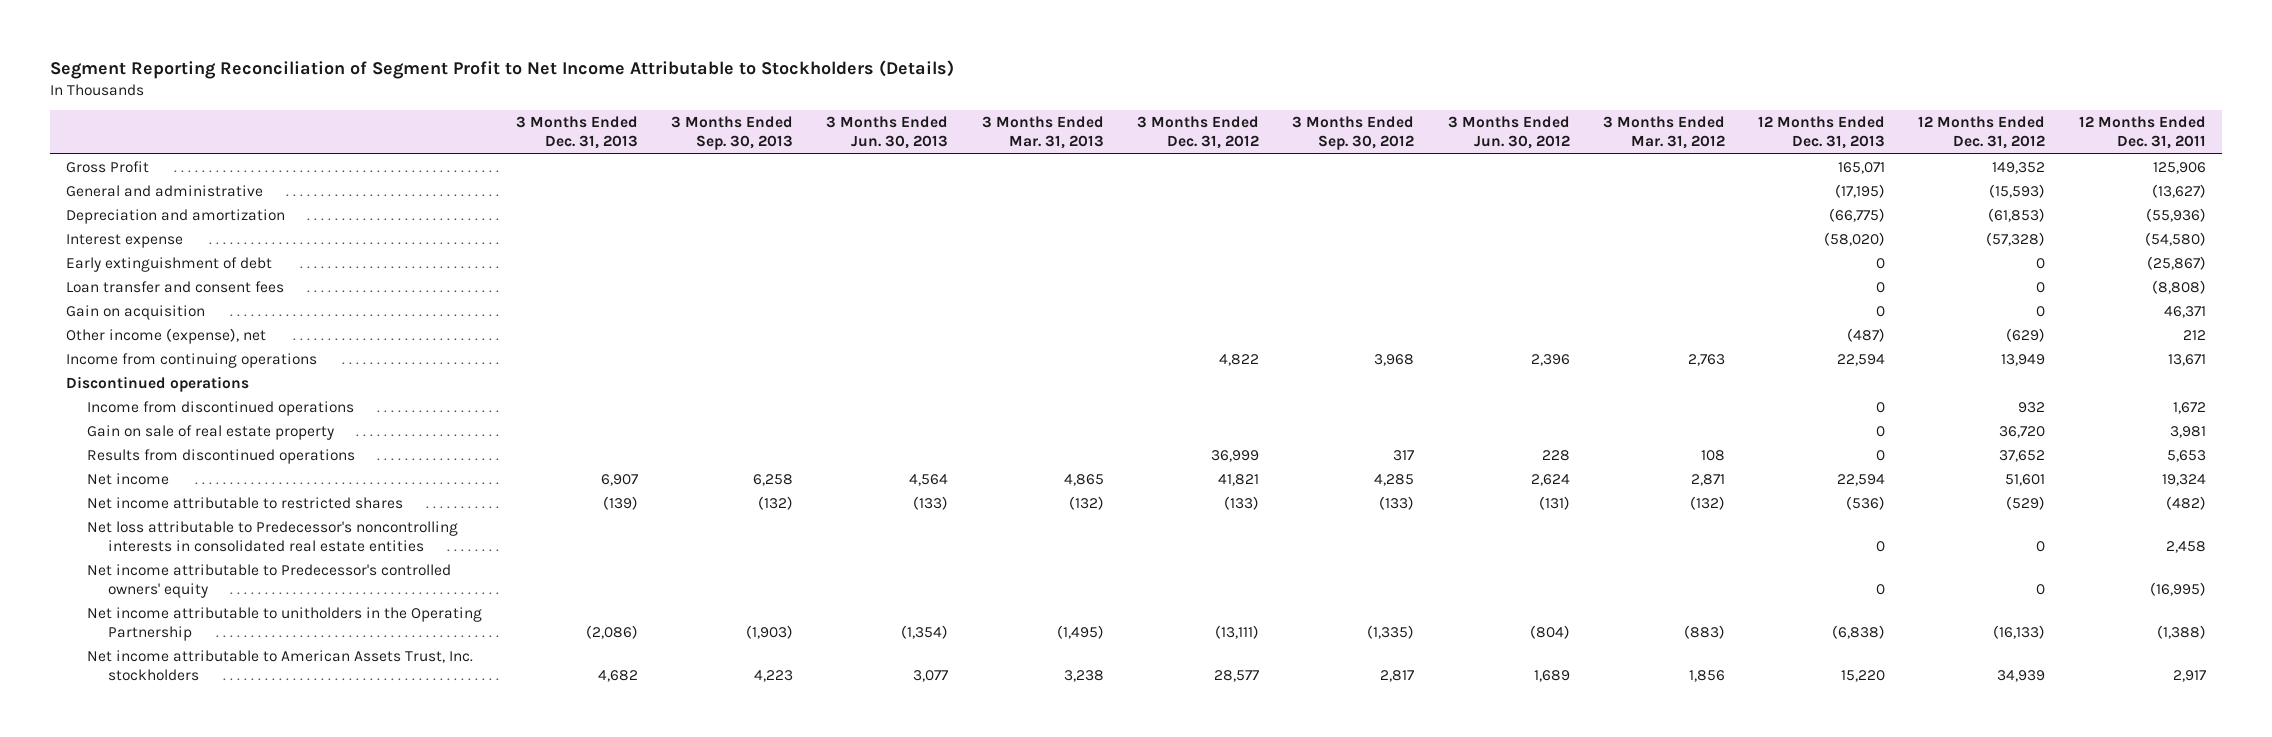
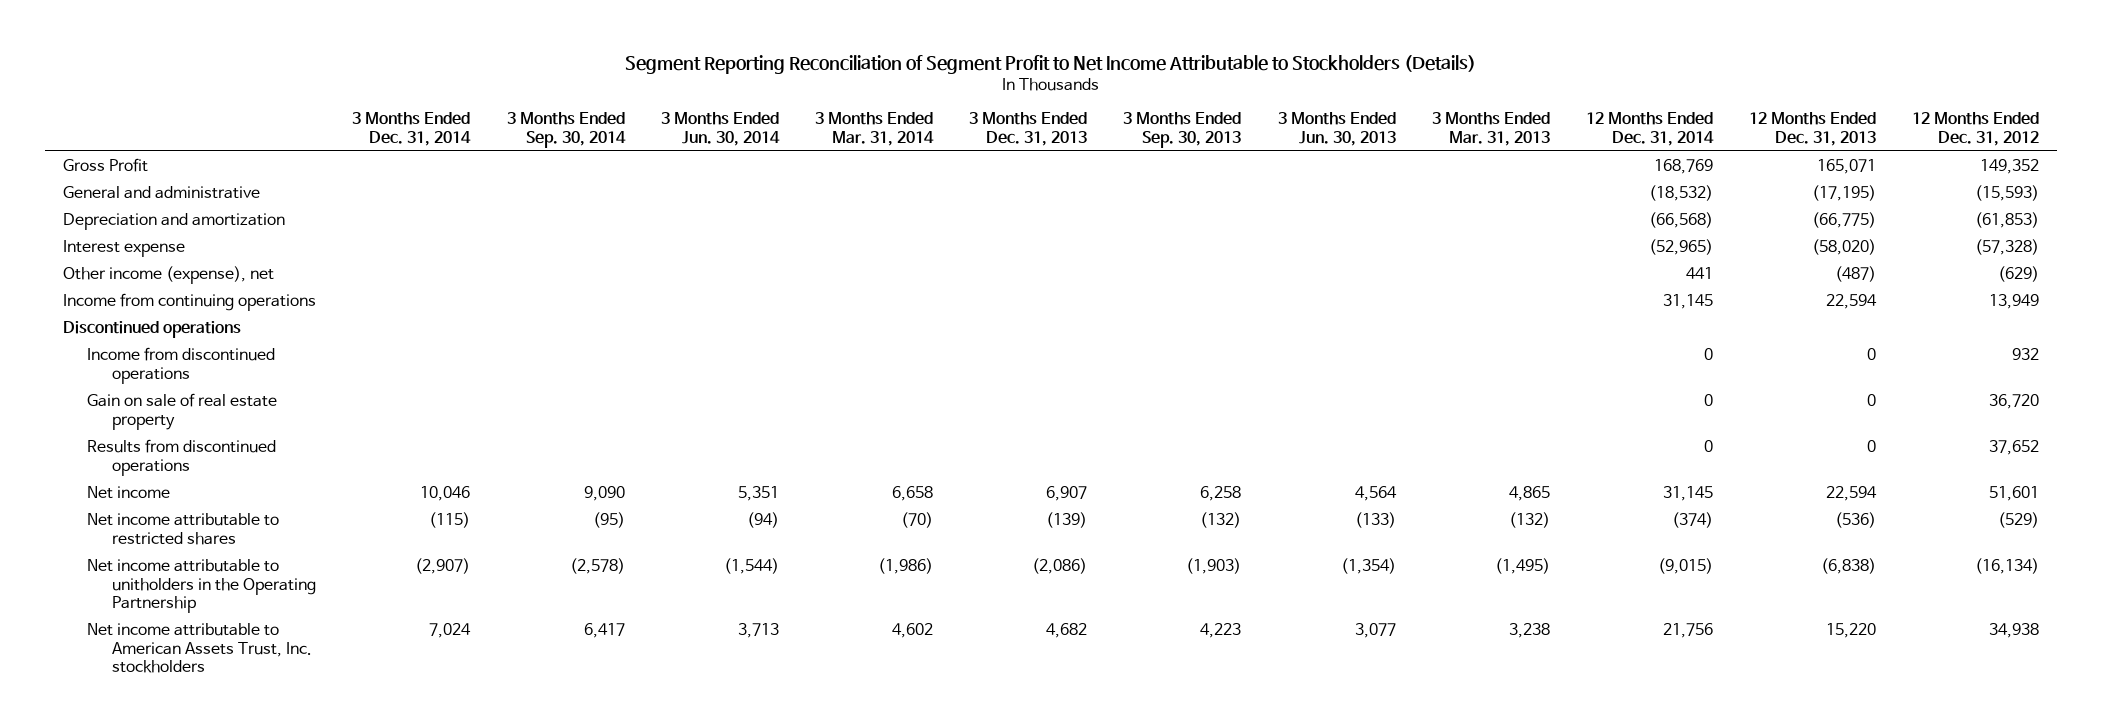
[1136,116,1259,150] 3 Months Ended Dec. 31, 2012 -> none
[1292,116,1415,151] 3 Months Ended Sep. 30, 2012 -> none
[1447,116,1570,150] 3 Months Ended Jun. 30, 2012 -> none
[1602,116,1725,150] 3 Months Ended Mar. 31, 2012 -> none
[2078,116,2206,150] 12 Months Ended Dec. 31, 2011 -> none
none -> [352,112,472,146] 3 Months Ended Dec. 31, 2014
none -> [506,112,626,148] 3 Months Ended Sep. 30, 2014
none -> [660,112,780,146] 3 Months Ended Jun. 30, 2014
none -> [815,112,935,146] 3 Months Ended Mar. 31, 2014
none -> [1585,112,1714,146] 12 Months Ended Dec. 31, 2014
[66,257,273,273] Early extinguishment of debt -> none
[66,281,285,294] Loan transfer and consent fees -> none
[66,305,206,321] Gain on acquisition -> none
[87,521,459,552] Net loss attributable to Predecessor's noncontrolling interests in consolidated real estate entities -> none
[87,564,452,598] Net income attributable to Predecessor's controlled owners' equity -> none
[1993,624,2046,639] (16,133) -> [1975,558,2040,575] (16,134)
[1997,669,2046,682] 34,939 -> [1989,623,2040,639] 34,938

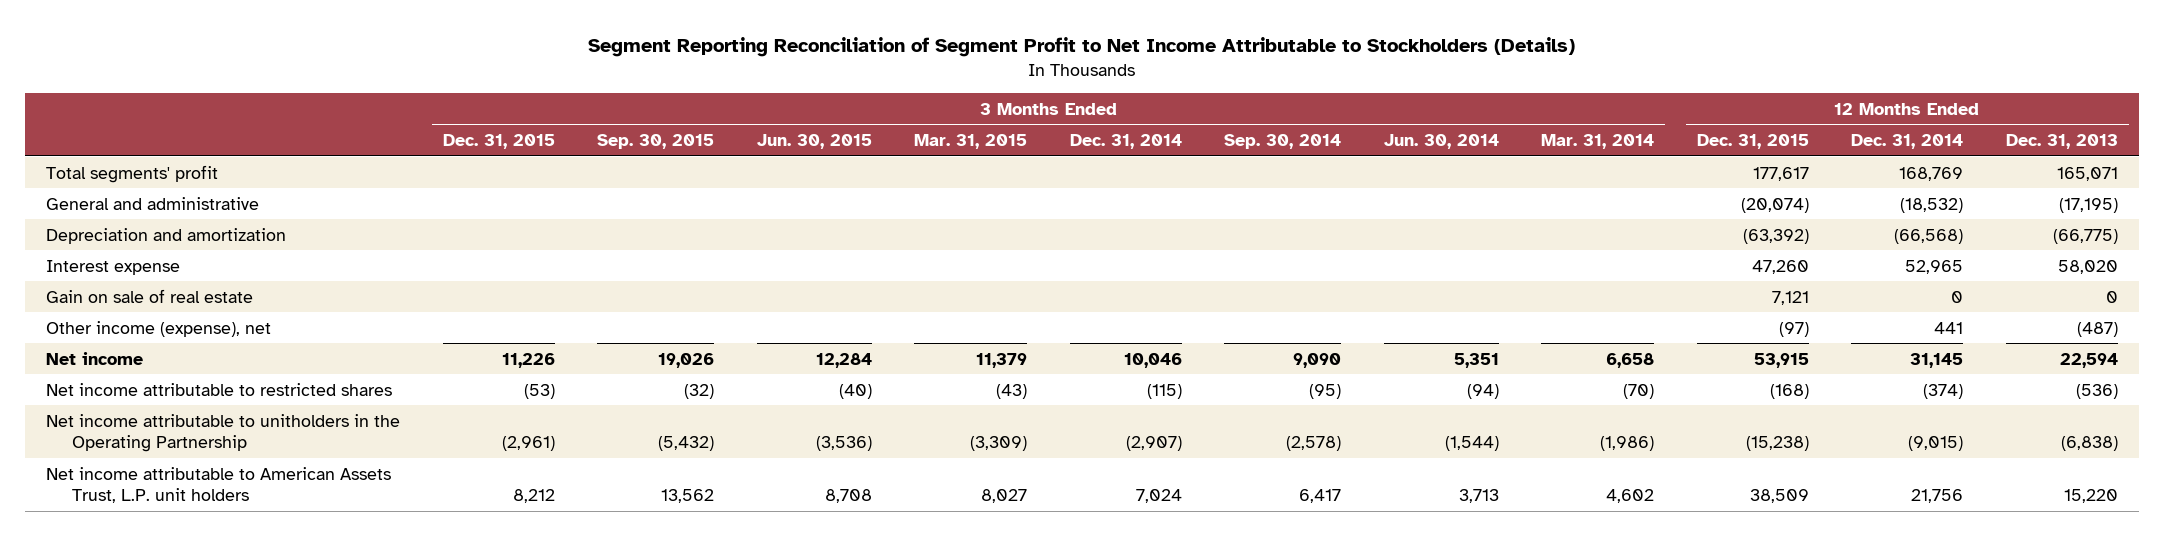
[969,112,1088,146] 3 Months Ended Dec. 31, 2013 -> none
[1123,112,1242,148] 3 Months Ended Sep. 30, 2013 -> none
[1277,112,1396,146] 3 Months Ended Jun. 30, 2013 -> none
[1431,112,1550,146] 3 Months Ended Mar. 31, 2013 -> none
[1912,112,2040,146] 12 Months Ended Dec. 31, 2012 -> none
none -> [442,134,555,150] Dec. 31, 2015
none -> [597,134,715,150] Sep. 30, 2015
none -> [756,134,872,150] Jun. 30, 2015
none -> [914,134,1028,150] Mar. 31, 2015
none -> [1696,134,1809,150] Dec. 31, 2015
[63,158,149,173] Gross Profit -> [46,164,219,183] Total segments' profit
[1648,239,1713,256] (52,965) -> [1905,259,1964,274] 52,965
[1812,239,1877,256] (58,020) -> [2057,259,2118,274] 58,020
none -> [46,288,254,303] Gain on sale of real estate
[63,293,317,312] Income from continuing operations -> none
[63,321,242,339] Discontinued operations -> none
[87,347,276,384] Income from discontinued operations -> none
[87,393,278,430] Gain on sale of real estate property -> none
[87,439,277,476] Results from discontinued operations -> none
[87,623,312,674] Net income attributable to American Assets Trust, Inc. stockholders -> [46,466,392,504] Net income attributable to American Assets Trust, L.P. unit holders

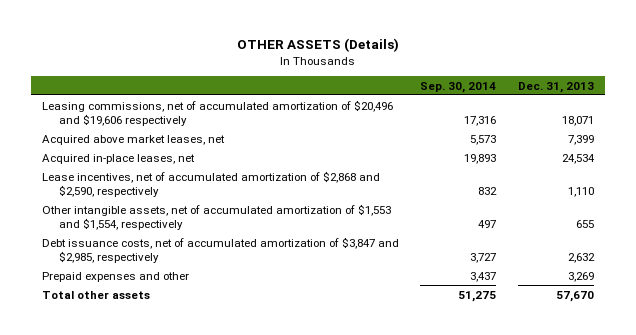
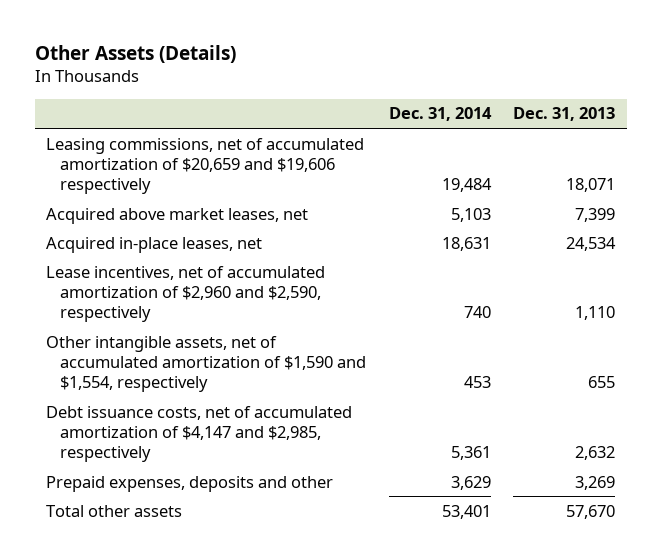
[236,37,399,52] OTHER ASSETS (Details) -> [34,45,236,64] Other Assets (Details)
[420,81,497,93] Sep. 30, 2014 -> none
none -> [388,107,492,122] Dec. 31, 2014
[41,99,393,126] Leasing commissions, net of accumulated amortization of $20,496 and $19,606 respectively -> [45,137,364,194] Leasing commissions, net of accumulated amortization of $20,659 and $19,606 respectively
[41,170,380,197] Lease incentives, net of accumulated amortization of $2,868 and $2,590, respectively -> [45,265,325,322] Lease incentives, net of accumulated amortization of $2,960 and $2,590, respectively
[41,203,391,230] Other intangible assets, net of accumulated amortization of $1,553 and $1,554, respectively -> [45,335,367,392] Other intangible assets, net of accumulated amortization of $1,590 and $1,554, respectively
[41,236,399,263] Debt issuance costs, net of accumulated amortization of $3,847 and $2,985, respectively -> [45,405,352,462] Debt issuance costs, net of accumulated amortization of $4,147 and $2,985, respectively
[41,271,189,282] Prepaid expenses and other -> [45,475,333,492] Prepaid expenses, deposits and other

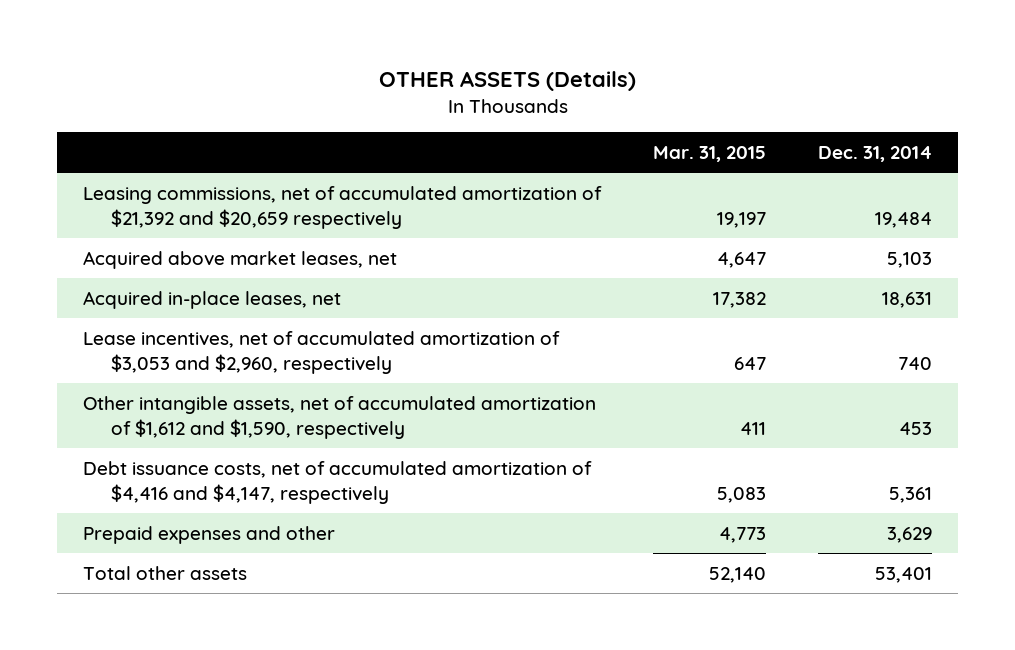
[34,45,236,64] Other Assets (Details) -> [378,71,636,92] OTHER ASSETS (Details)
[513,107,616,122] Dec. 31, 2013 -> none
none -> [653,146,767,163] Mar. 31, 2015
[45,137,364,194] Leasing commissions, net of accumulated amortization of $20,659 and $19,606 respectively -> [83,185,603,229] Leasing commissions, net of accumulated amortization of $21,392 and $20,659 respectively
[45,265,325,322] Lease incentives, net of accumulated amortization of $2,960 and $2,590, respectively -> [83,330,561,374] Lease incentives, net of accumulated amortization of $3,053 and $2,960, respectively
[45,335,367,392] Other intangible assets, net of accumulated amortization of $1,590 and $1,554, respectively -> [83,395,597,439] Other intangible assets, net of accumulated amortization of $1,612 and $1,590, respectively
[45,405,352,462] Debt issuance costs, net of accumulated amortization of $4,147 and $2,985, respectively -> [83,460,593,504] Debt issuance costs, net of accumulated amortization of $4,416 and $4,147, respectively
[45,475,333,492] Prepaid expenses, deposits and other -> [83,525,336,544] Prepaid expenses and other

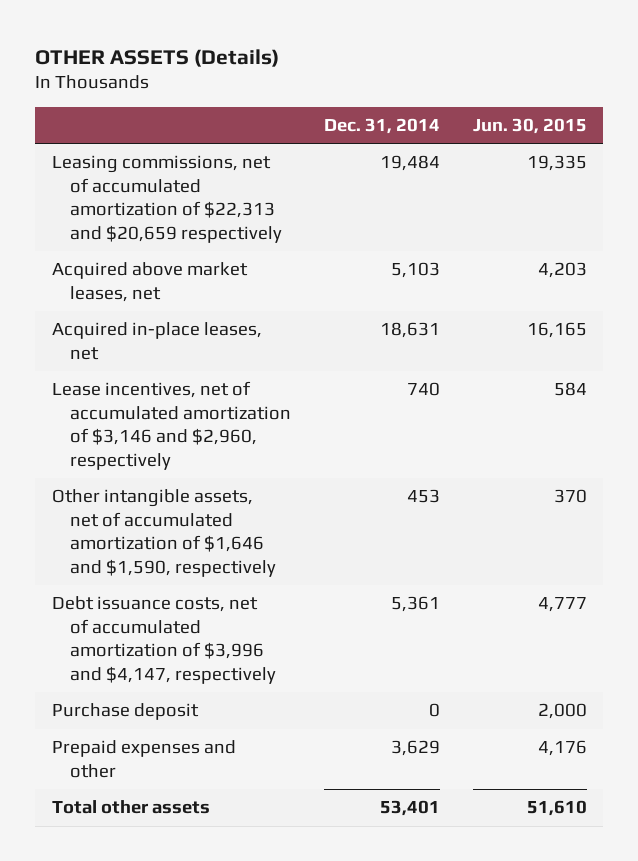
[653,146,767,163] Mar. 31, 2015 -> none
none -> [472,117,587,134] Jun. 30, 2015
[83,185,603,229] Leasing commissions, net of accumulated amortization of $21,392 and $20,659 respectively -> [51,155,282,243] Leasing commissions, net of accumulated amortization of $22,313 and $20,659 respectively
[83,330,561,374] Lease incentives, net of accumulated amortization of $3,053 and $2,960, respectively -> [51,381,291,470] Lease incentives, net of accumulated amortization of $3,146 and $2,960, respectively
[83,395,597,439] Other intangible assets, net of accumulated amortization of $1,612 and $1,590, respectively -> [51,489,276,577] Other intangible assets, net of accumulated amortization of $1,646 and $1,590, respectively
[83,460,593,504] Debt issuance costs, net of accumulated amortization of $4,416 and $4,147, respectively -> [51,596,276,684] Debt issuance costs, net of accumulated amortization of $3,996 and $4,147, respectively
none -> [51,703,199,721] Purchase deposit

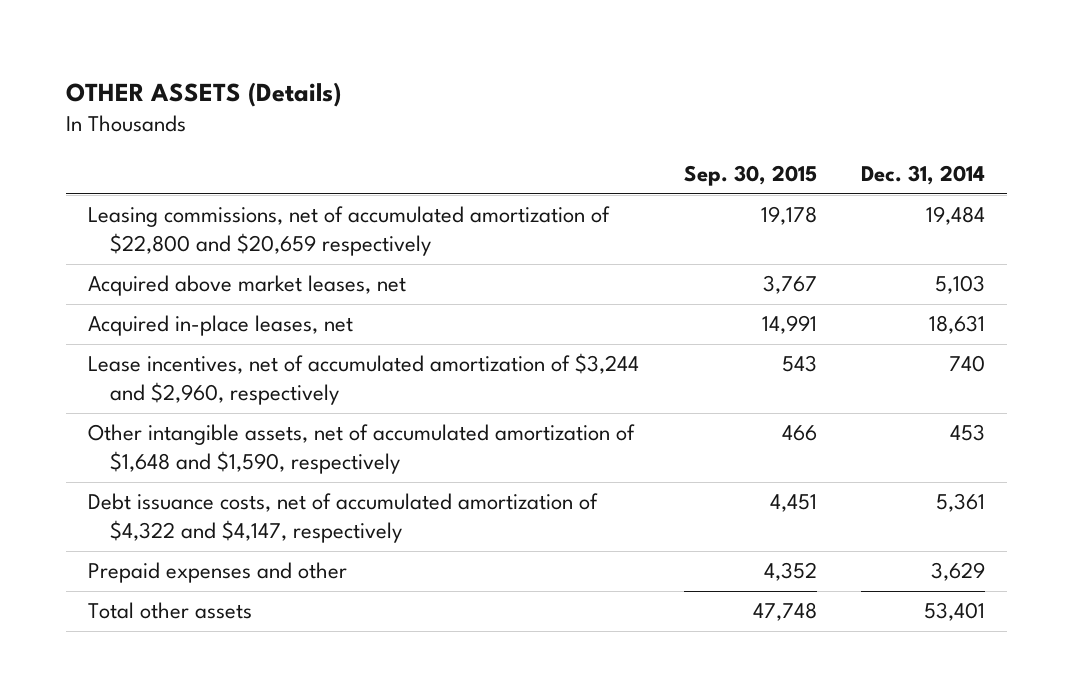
[472,117,587,134] Jun. 30, 2015 -> none
none -> [683,164,817,186] Sep. 30, 2015
[51,155,282,243] Leasing commissions, net of accumulated amortization of $22,313 and $20,659 respectively -> [88,206,611,257] Leasing commissions, net of accumulated amortization of $22,800 and $20,659 respectively
[51,703,199,721] Purchase deposit -> none
[51,381,291,470] Lease incentives, net of accumulated amortization of $3,146 and $2,960, respectively -> [88,353,640,406] Lease incentives, net of accumulated amortization of $3,244 and $2,960, respectively
[51,489,276,577] Other intangible assets, net of accumulated amortization of $1,646 and $1,590, respectively -> [88,424,636,475] Other intangible assets, net of accumulated amortization of $1,648 and $1,590, respectively
[51,596,276,684] Debt issuance costs, net of accumulated amortization of $3,996 and $4,147, respectively -> [88,493,599,544] Debt issuance costs, net of accumulated amortization of $4,322 and $4,147, respectively

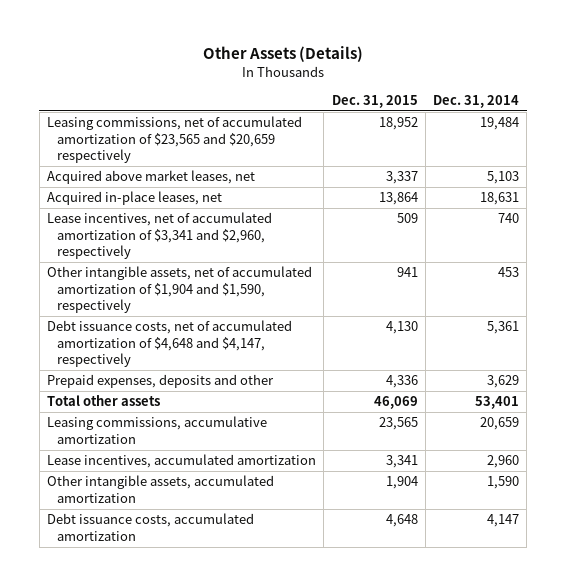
[66,81,342,107] OTHER ASSETS (Details) -> [203,46,364,63] Other Assets (Details)
[683,164,817,186] Sep. 30, 2015 -> none
none -> [331,94,418,108] Dec. 31, 2015
[88,206,611,257] Leasing commissions, net of accumulated amortization of $22,800 and $20,659 respectively -> [47,116,303,164] Leasing commissions, net of accumulated amortization of $23,565 and $20,659 respectively
[88,353,640,406] Lease incentives, net of accumulated amortization of $3,244 and $2,960, respectively -> [47,212,273,260] Lease incentives, net of accumulated amortization of $3,341 and $2,960, respectively
[88,424,636,475] Other intangible assets, net of accumulated amortization of $1,648 and $1,590, respectively -> [47,266,313,314] Other intangible assets, net of accumulated amortization of $1,904 and $1,590, respectively
[88,493,599,544] Debt issuance costs, net of accumulated amortization of $4,322 and $4,147, respectively -> [47,320,293,368] Debt issuance costs, net of accumulated amortization of $4,648 and $4,147, respectively
[88,562,348,584] Prepaid expenses and other -> [47,374,275,389] Prepaid expenses, deposits and other
none -> [47,416,268,444] Leasing commissions, accumulative amortization
none -> [47,454,317,469] Lease incentives, accumulated amortization
none -> [47,475,275,503] Other intangible assets, accumulated amortization
none -> [47,513,255,541] Debt issuance costs, accumulated amortization

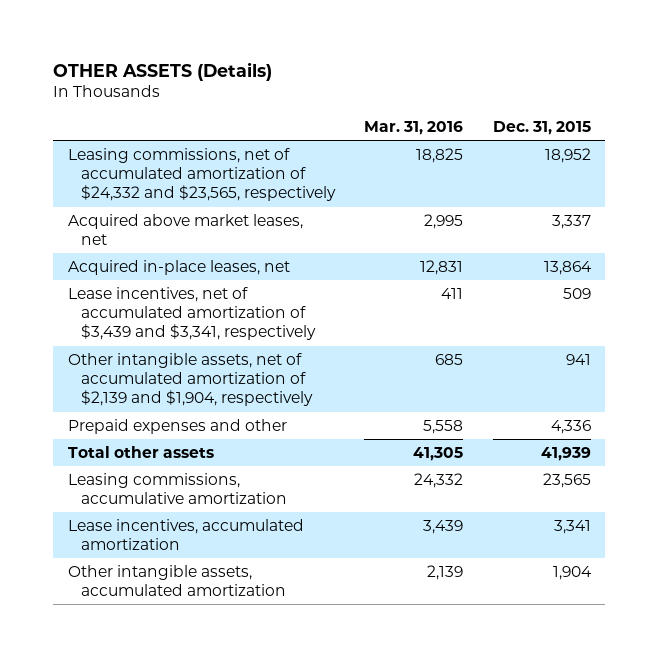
[203,46,364,63] Other Assets (Details) -> [52,61,272,81] OTHER ASSETS (Details)
[433,94,520,108] Dec. 31, 2014 -> none
none -> [364,120,464,135] Mar. 31, 2016
[47,116,303,164] Leasing commissions, net of accumulated amortization of $23,565 and $20,659 respectively -> [67,148,337,202] Leasing commissions, net of accumulated amortization of $24,332 and $23,565, respectively
[47,320,293,368] Debt issuance costs, net of accumulated amortization of $4,648 and $4,147, respectively -> none
[47,212,273,260] Lease incentives, net of accumulated amortization of $3,341 and $2,960, respectively -> [67,287,317,341] Lease incentives, net of accumulated amortization of $3,439 and $3,341, respectively
[47,266,313,314] Other intangible assets, net of accumulated amortization of $1,904 and $1,590, respectively -> [67,353,314,407] Other intangible assets, net of accumulated amortization of $2,139 and $1,904, respectively
[47,374,275,389] Prepaid expenses, deposits and other -> [67,419,287,435] Prepaid expenses and other
[373,396,418,410] 46,069 -> [540,447,591,462] 41,939
[47,513,255,541] Debt issuance costs, accumulated amortization -> none

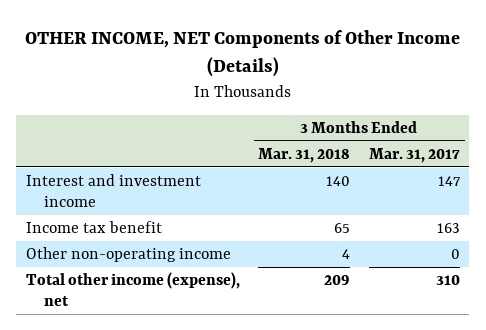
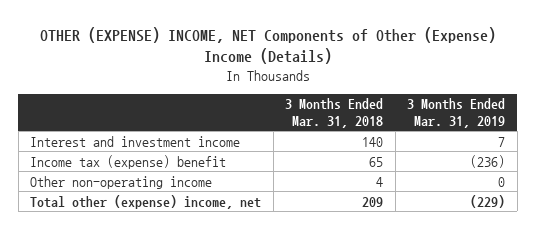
[24,30,460,78] OTHER INCOME, NET Components of Other Income (Details) -> [39,26,496,65] OTHER (EXPENSE) INCOME, NET Components of Other (Expense) Income (Details)
[369,147,461,163] Mar. 31, 2017 -> none
none -> [407,98,506,128] 3 Months Ended Mar. 31, 2019
[25,221,162,234] Income tax benefit -> [30,154,227,169] Income tax (expense) benefit
[25,272,240,307] Total other income (expense), net -> [30,194,262,209] Total other (expense) income, net

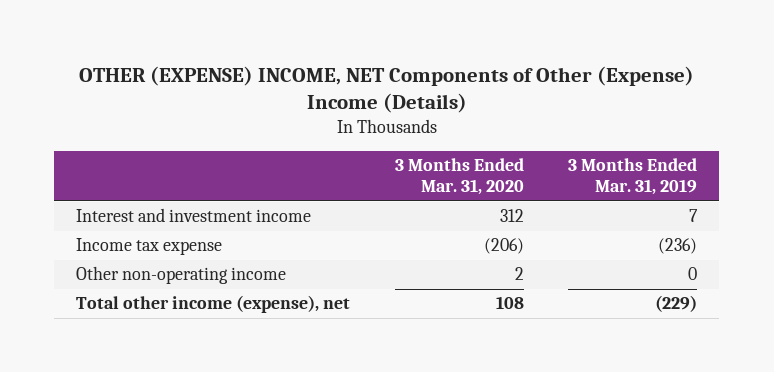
[285,98,384,128] 3 Months Ended Mar. 31, 2018 -> none
none -> [394,158,524,196] 3 Months Ended Mar. 31, 2020
[30,154,227,169] Income tax (expense) benefit -> [76,238,223,256] Income tax expense
[30,194,262,209] Total other (expense) income, net -> [76,295,351,314] Total other income (expense), net

